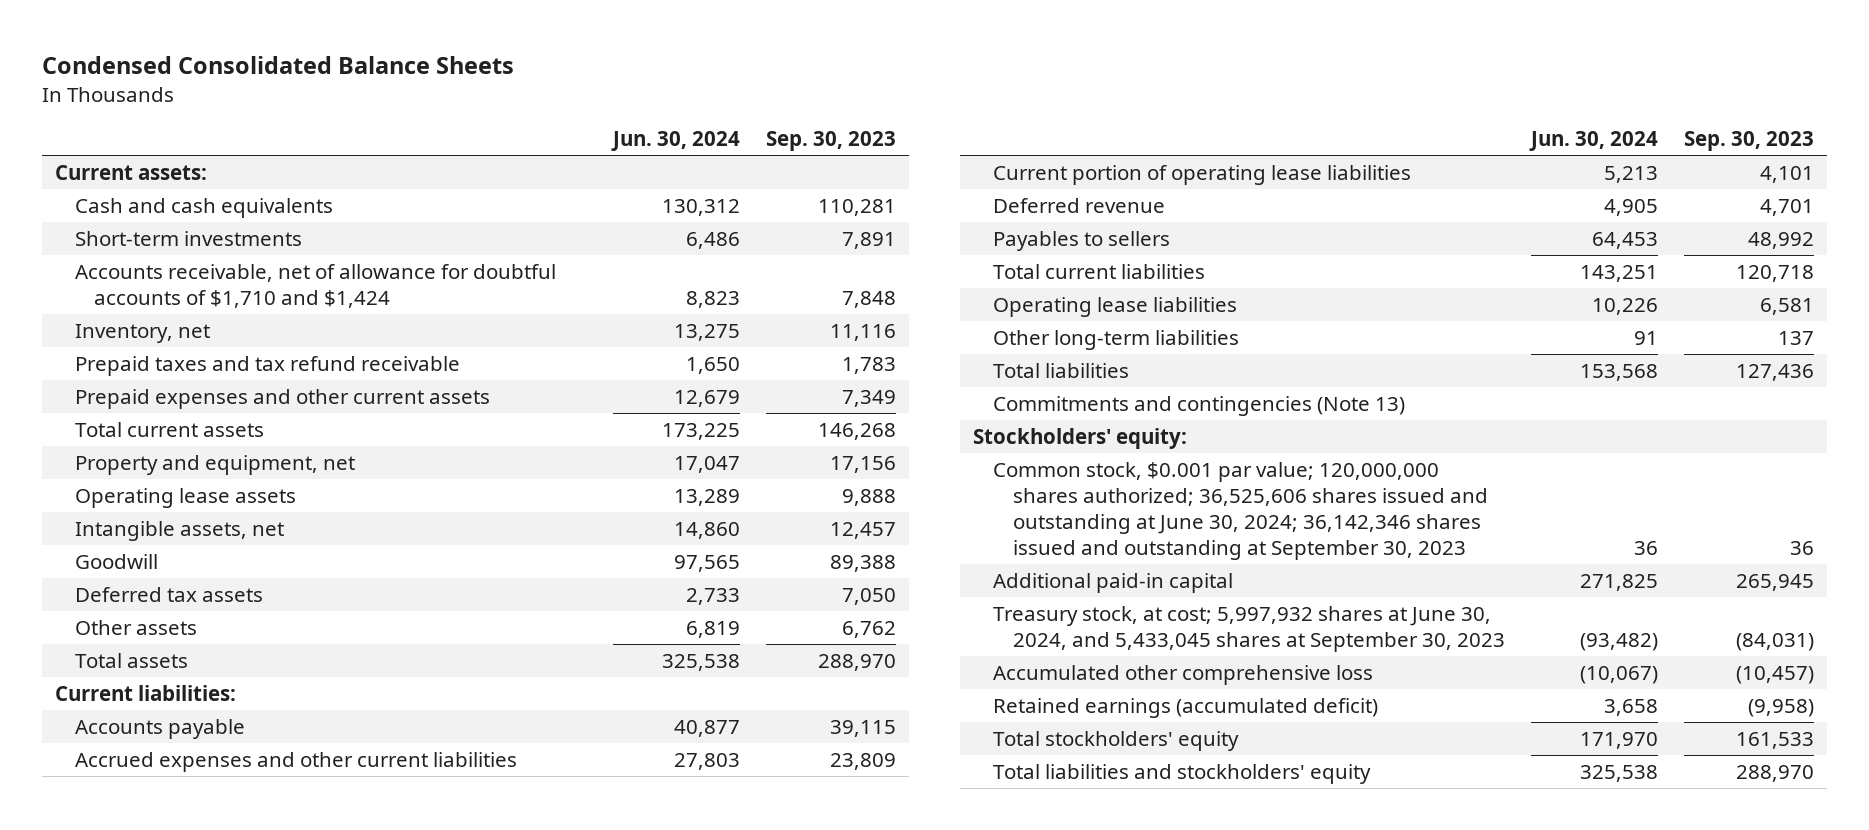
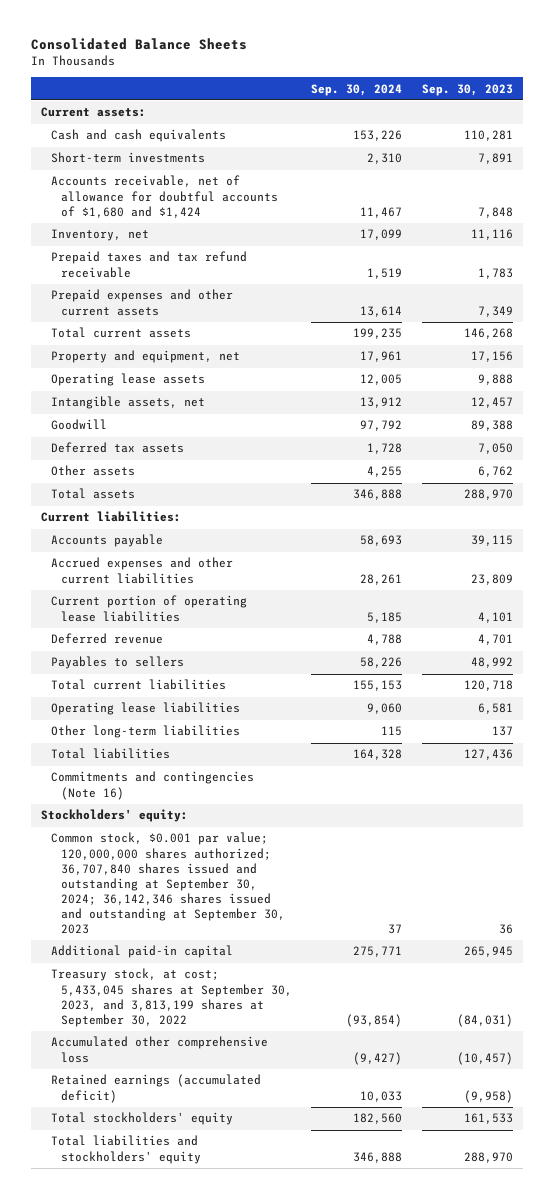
[41,55,514,74] Condensed Consolidated Balance Sheets -> [30,38,247,51] Consolidated Balance Sheets
[610,131,740,152] Jun. 30, 2024 -> none
none -> [311,83,403,96] Sep. 30, 2024
[74,264,556,308] Accounts receivable, net of allowance for doubtful accounts of $1,710 and $1,424 -> [50,175,278,218] Accounts receivable, net of allowance for doubtful accounts of $1,680 and $1,424
[993,396,1406,417] Commitments and contingencies (Note 13) -> [50,771,254,800] Commitments and contingencies (Note 16)
[993,462,1488,560] Common stock, $0.001 par value; 120,000,000 shares authorized; 36,525,606 shares issued and outstanding at June 30, 2024; 36,142,346 shares issued and outstanding at September 30, 2023 -> [50,832,285,935] Common stock, $0.001 par value; 120,000,000 shares authorized; 36,707,840 shares issued and outstanding at September 30, 2024; 36,142,346 shares issued and outstanding at September 30, 2023
[993,606,1505,652] Treasury stock, at cost; 5,997,932 shares at June 30, 2024, and 5,433,045 shares at September 30, 2023 -> [50,968,292,1027] Treasury stock, at cost; 5,433,045 shares at September 30, 2023, and 3,813,199 shares at September 30, 2022

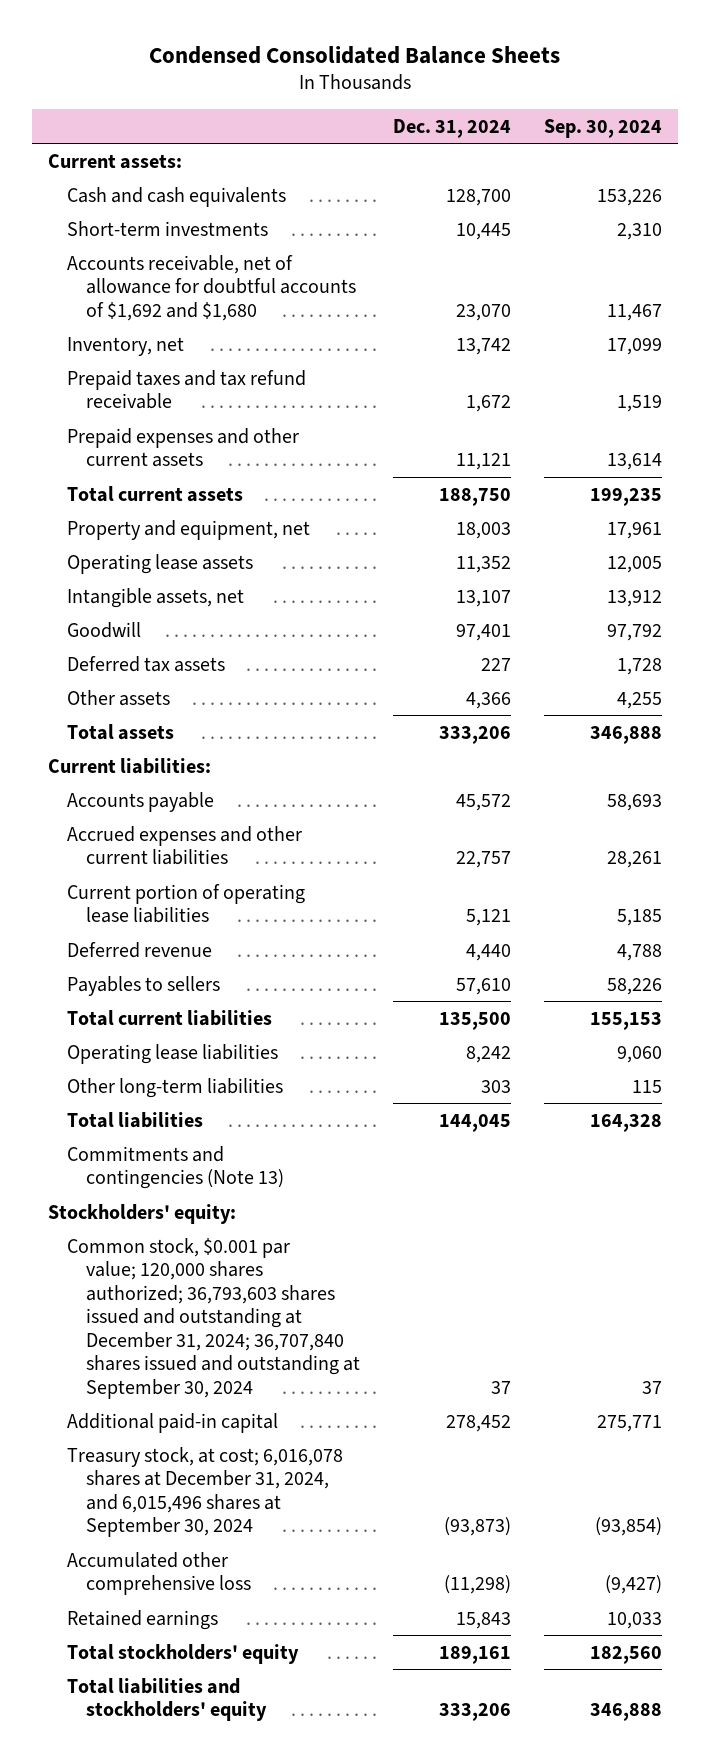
[30,38,247,51] Consolidated Balance Sheets -> [148,45,560,64] Condensed Consolidated Balance Sheets
[422,83,514,96] Sep. 30, 2023 -> none
none -> [393,118,512,138] Dec. 31, 2024
[50,175,278,218] Accounts receivable, net of allowance for doubtful accounts of $1,680 and $1,424 -> [67,254,357,321] Accounts receivable, net of allowance for doubtful accounts of $1,692 and $1,680
[50,771,254,800] Commitments and contingencies (Note 16) -> [67,1145,285,1190] Commitments and contingencies (Note 13)
[50,832,285,935] Common stock, $0.001 par value; 120,000,000 shares authorized; 36,707,840 shares issued and outstanding at September 30, 2024; 36,142,346 shares issued and outstanding at September 30, 2023 -> [67,1237,361,1399] Common stock, $0.001 par value; 120,000 shares authorized; 36,793,603 shares issued and outstanding at December 31, 2024; 36,707,840 shares issued and outstanding at September 30, 2024
[50,968,292,1027] Treasury stock, at cost; 5,433,045 shares at September 30, 2023, and 3,813,199 shares at September 30, 2022 -> [67,1446,344,1538] Treasury stock, at cost; 6,016,078 shares at December 31, 2024, and 6,015,496 shares at September 30, 2024
[50,1074,261,1103] Retained earnings (accumulated deficit) -> [67,1609,219,1630] Retained earnings

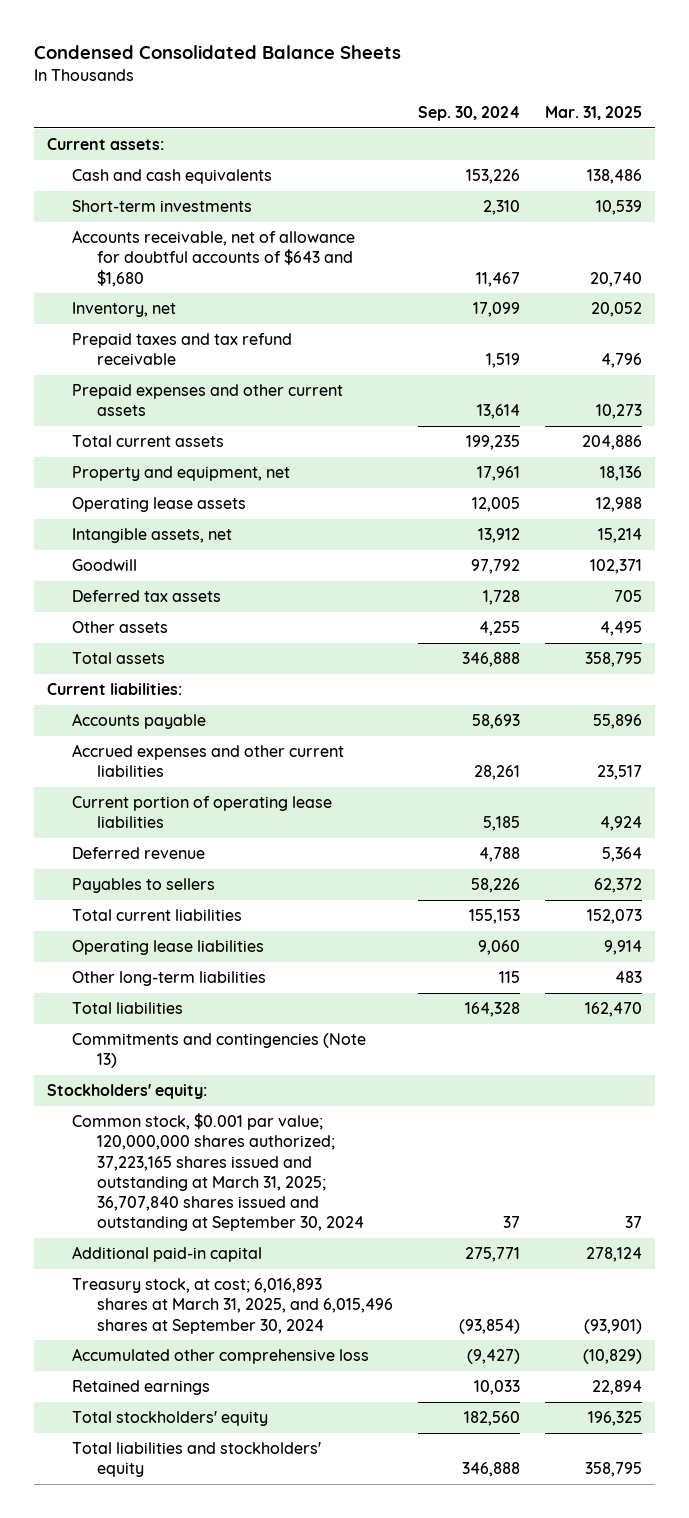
[393,118,512,138] Dec. 31, 2024 -> none
none -> [545,105,643,120] Mar. 31, 2025
[67,254,357,321] Accounts receivable, net of allowance for doubtful accounts of $1,692 and $1,680 -> [71,230,355,287] Accounts receivable, net of allowance for doubtful accounts of $643 and $1,680
[67,1237,361,1399] Common stock, $0.001 par value; 120,000 shares authorized; 36,793,603 shares issued and outstanding at December 31, 2024; 36,707,840 shares issued and outstanding at September 30, 2024 -> [71,1113,364,1232] Common stock, $0.001 par value; 120,000,000 shares authorized; 37,223,165 shares issued and outstanding at March 31, 2025; 36,707,840 shares issued and outstanding at September 30, 2024
[67,1446,344,1538] Treasury stock, at cost; 6,016,078 shares at December 31, 2024, and 6,015,496 shares at September 30, 2024 -> [71,1278,393,1334] Treasury stock, at cost; 6,016,893 shares at March 31, 2025, and 6,015,496 shares at September 30, 2024

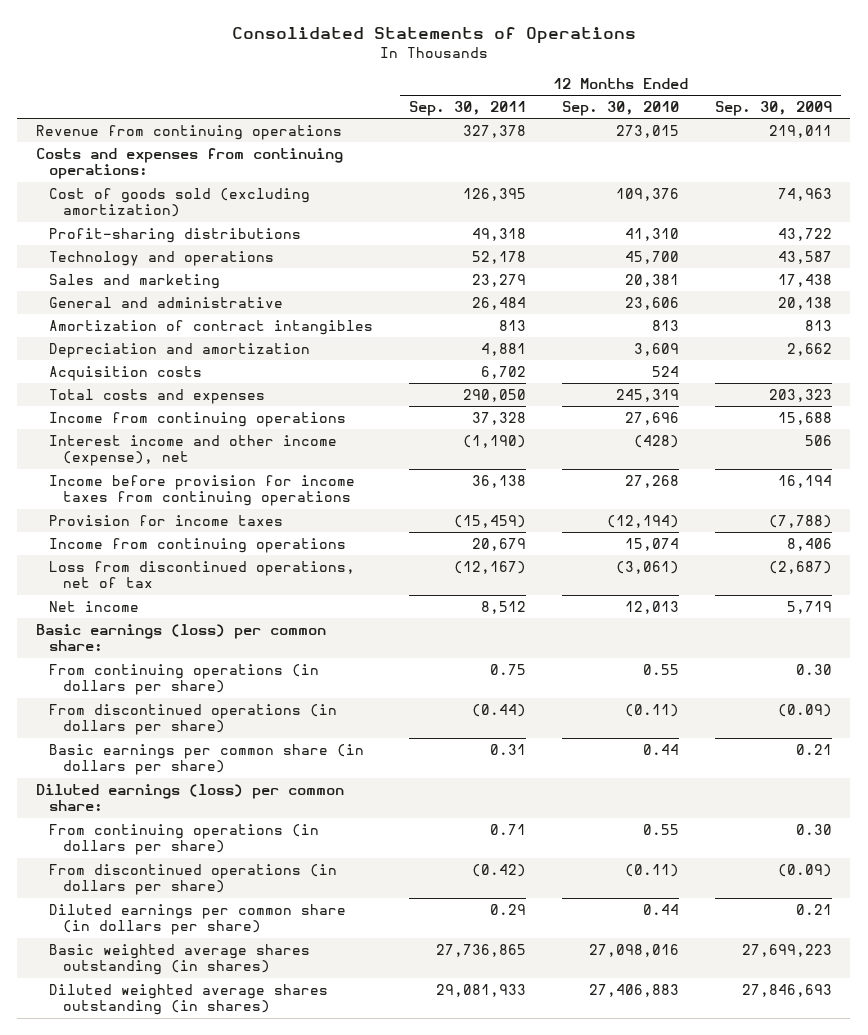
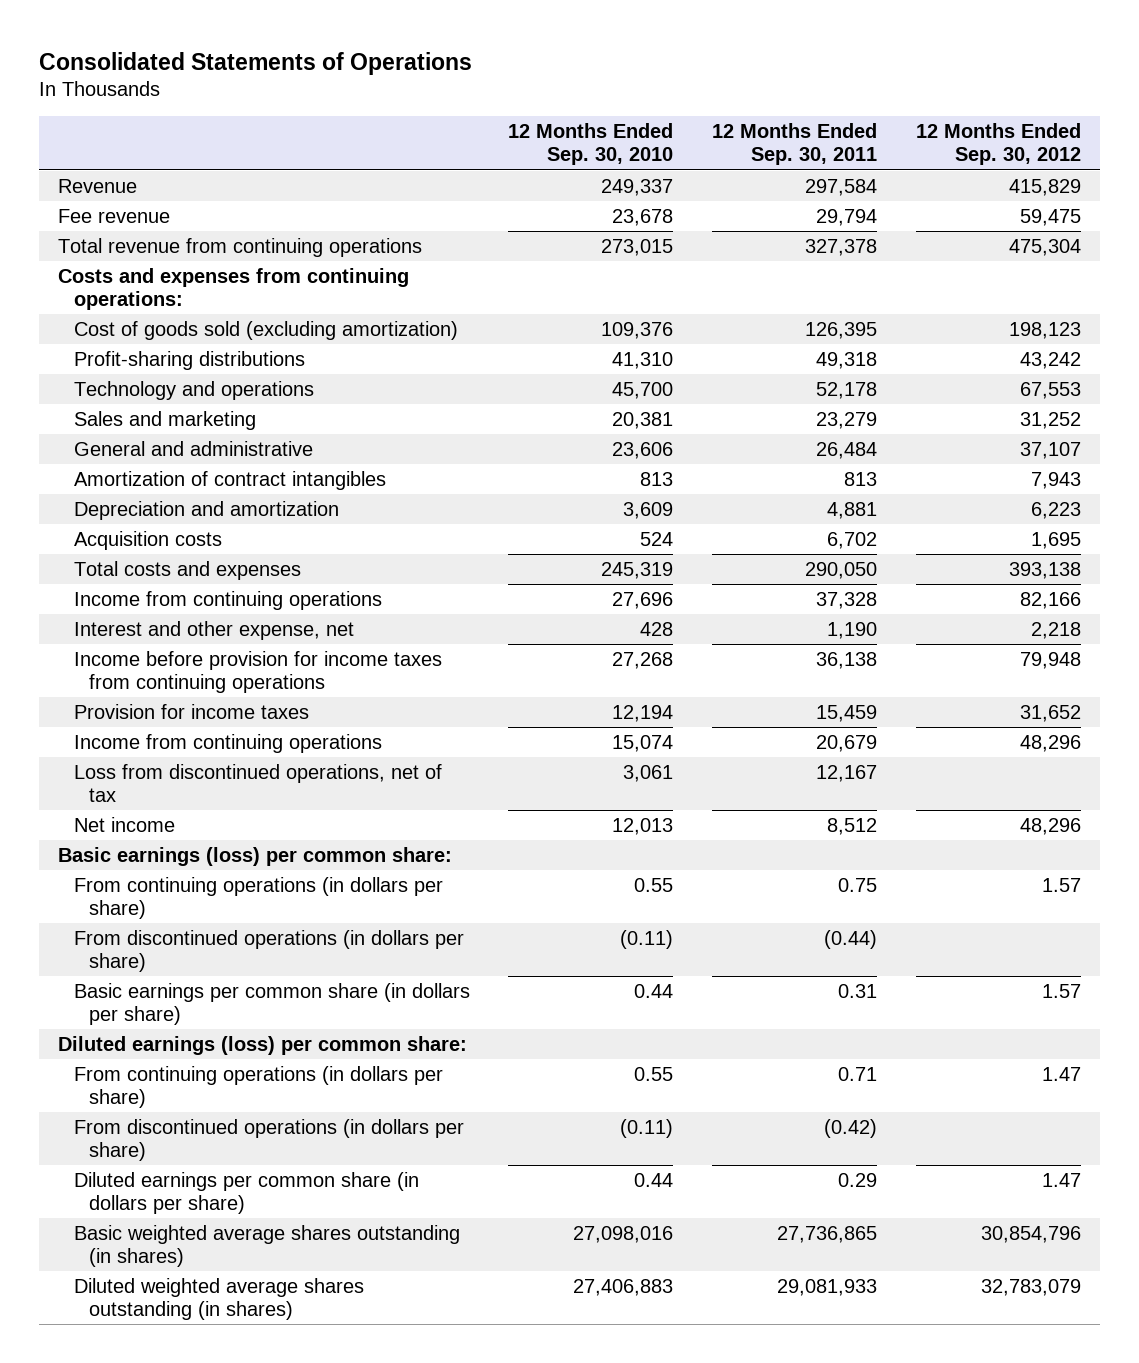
[715,101,833,117] Sep. 30, 2009 -> none
none -> [915,122,1081,166] 12 Months Ended Sep. 30, 2012
none -> [58,178,138,193] Revenue
none -> [58,208,171,223] Fee revenue
[35,124,342,140] Revenue from continuing operations -> [58,237,423,257] Total revenue from continuing operations
[49,434,338,467] Interest income and other income (expense), net -> [73,620,354,640] Interest and other expense, net
[463,434,527,448] (1,190) -> [827,621,878,639] 1,190
[634,434,680,448] (428) -> [640,621,674,636] 428
[454,514,527,528] (15,459) -> [816,704,878,722] 15,459
[607,514,680,528] (12,194) -> [612,704,674,722] 12,194
[454,560,527,574] (12,167) -> [816,764,878,782] 12,167
[616,560,680,574] (3,061) -> [623,764,674,782] 3,061

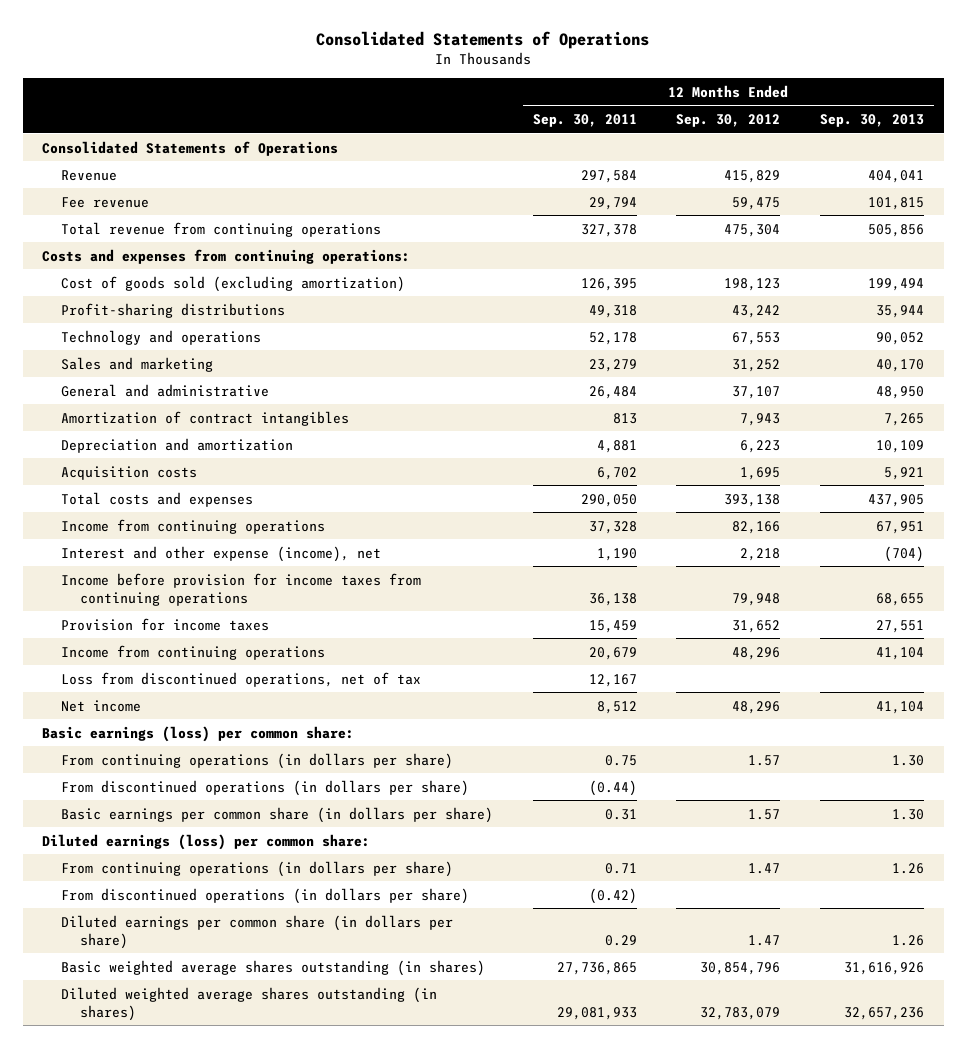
[508,122,674,166] 12 Months Ended Sep. 30, 2010 -> none
none -> [820,114,925,128] Sep. 30, 2013
none -> [42,140,339,156] Consolidated Statements of Operations
[73,620,354,640] Interest and other expense, net -> [61,545,382,562] Interest and other expense (income), net

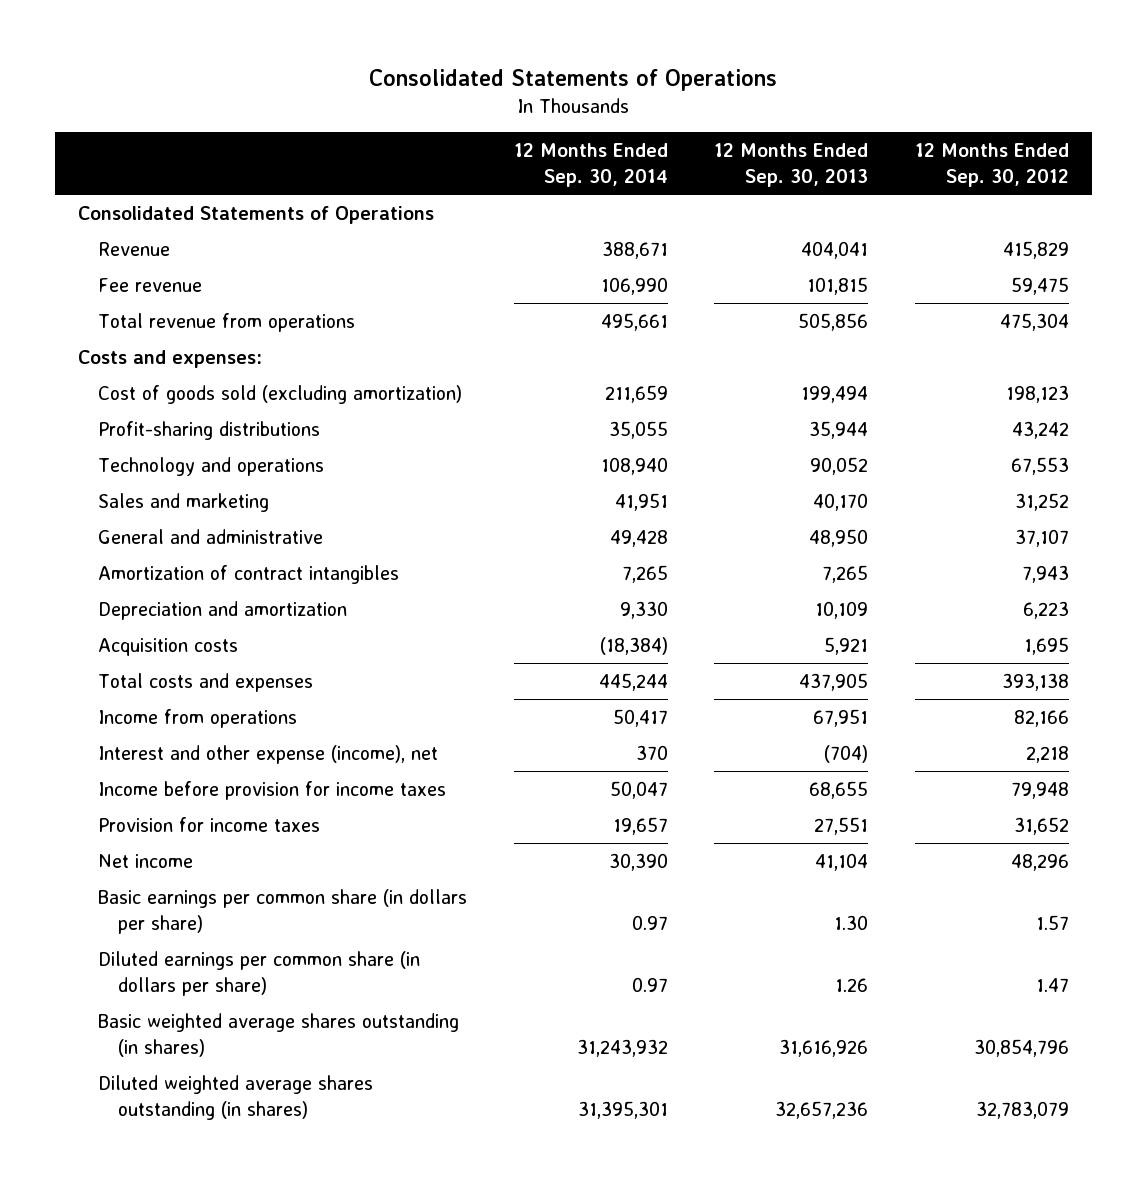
[532,114,637,128] Sep. 30, 2011 -> none
none -> [513,143,668,188] 12 Months Ended Sep. 30, 2014
[61,221,382,237] Total revenue from continuing operations -> [97,312,355,332] Total revenue from operations
[42,248,411,264] Costs and expenses from continuing operations: -> [77,349,262,368] Costs and expenses:
[61,518,326,534] Income from continuing operations -> [97,708,297,728] Income from operations
[61,572,422,606] Income before provision for income taxes from continuing operations -> [97,780,446,800] Income before provision for income taxes
[61,644,326,660] Income from continuing operations -> none
[61,671,422,687] Loss from discontinued operations, net of tax -> none
[42,725,355,742] Basic earnings (loss) per common share: -> none
[61,752,454,769] From continuing operations (in dollars per share) -> none
[61,779,470,796] From discontinued operations (in dollars per share) -> none
[42,833,371,850] Diluted earnings (loss) per common share: -> none
[61,860,454,877] From continuing operations (in dollars per share) -> none
[61,887,470,904] From discontinued operations (in dollars per share) -> none

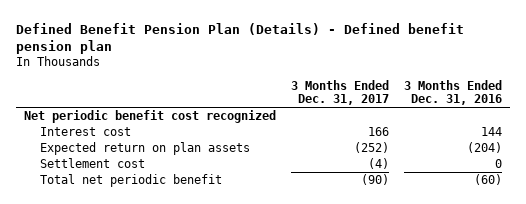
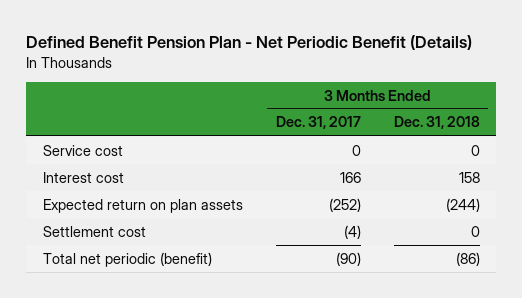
[16,22,465,55] Defined Benefit Pension Plan (Details) - Defined benefit pension plan -> [26,35,473,51] Defined Benefit Pension Plan - Net Periodic Benefit (Details)
[404,80,503,106] 3 Months Ended Dec. 31, 2016 -> none
none -> [393,116,480,130] Dec. 31, 2018
[23,110,276,124] Net periodic benefit cost recognized -> none
none -> [42,144,123,156] Service cost
[39,174,222,188] Total net periodic benefit -> [42,251,212,267] Total net periodic (benefit)

